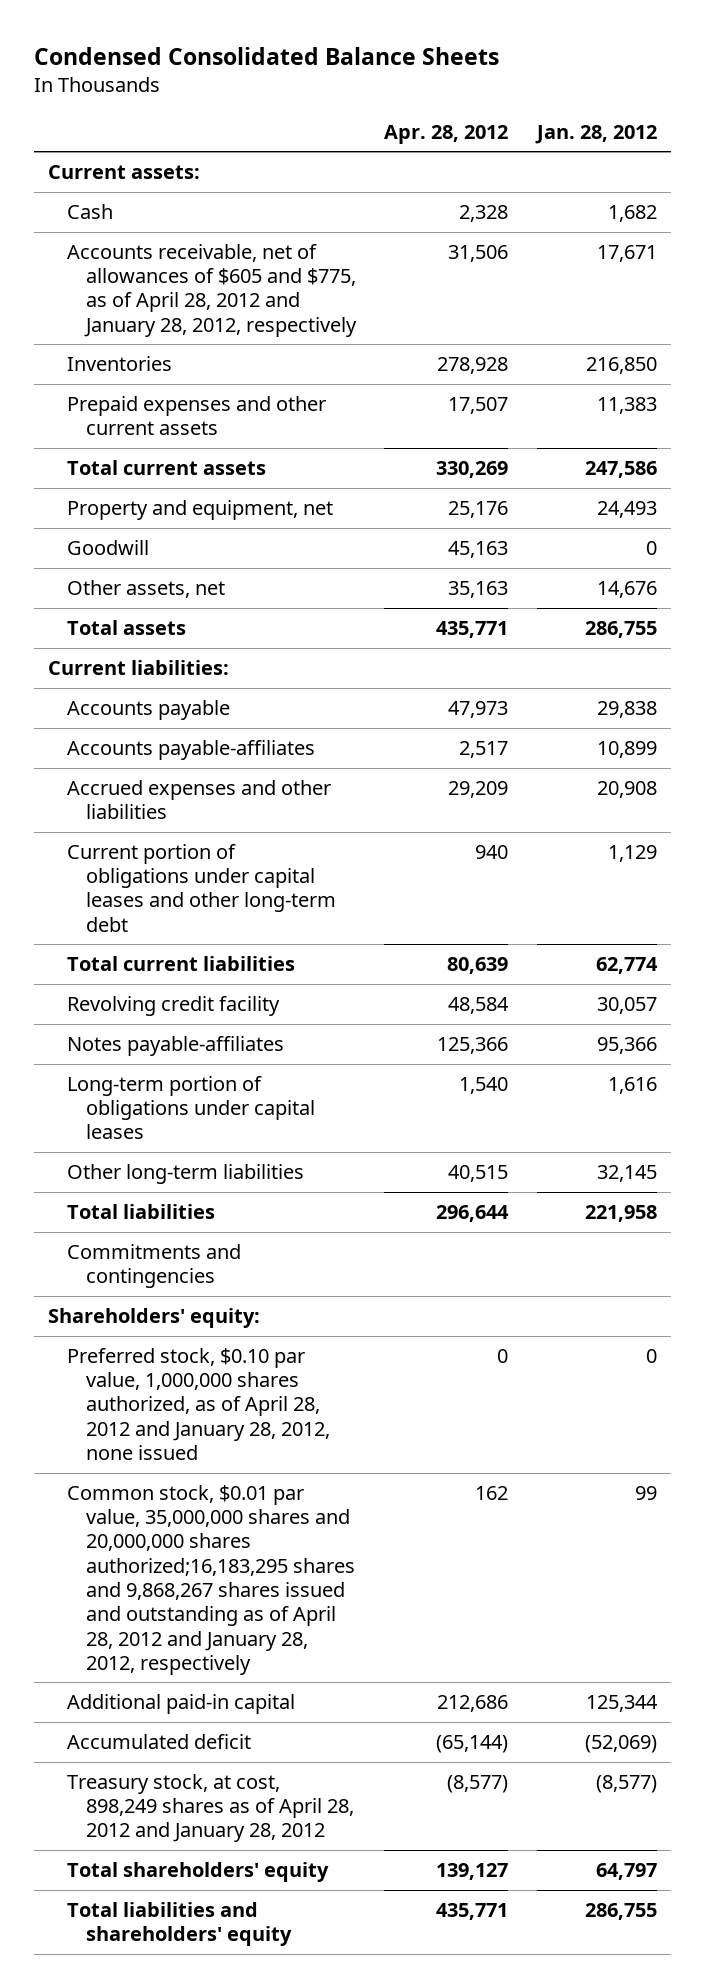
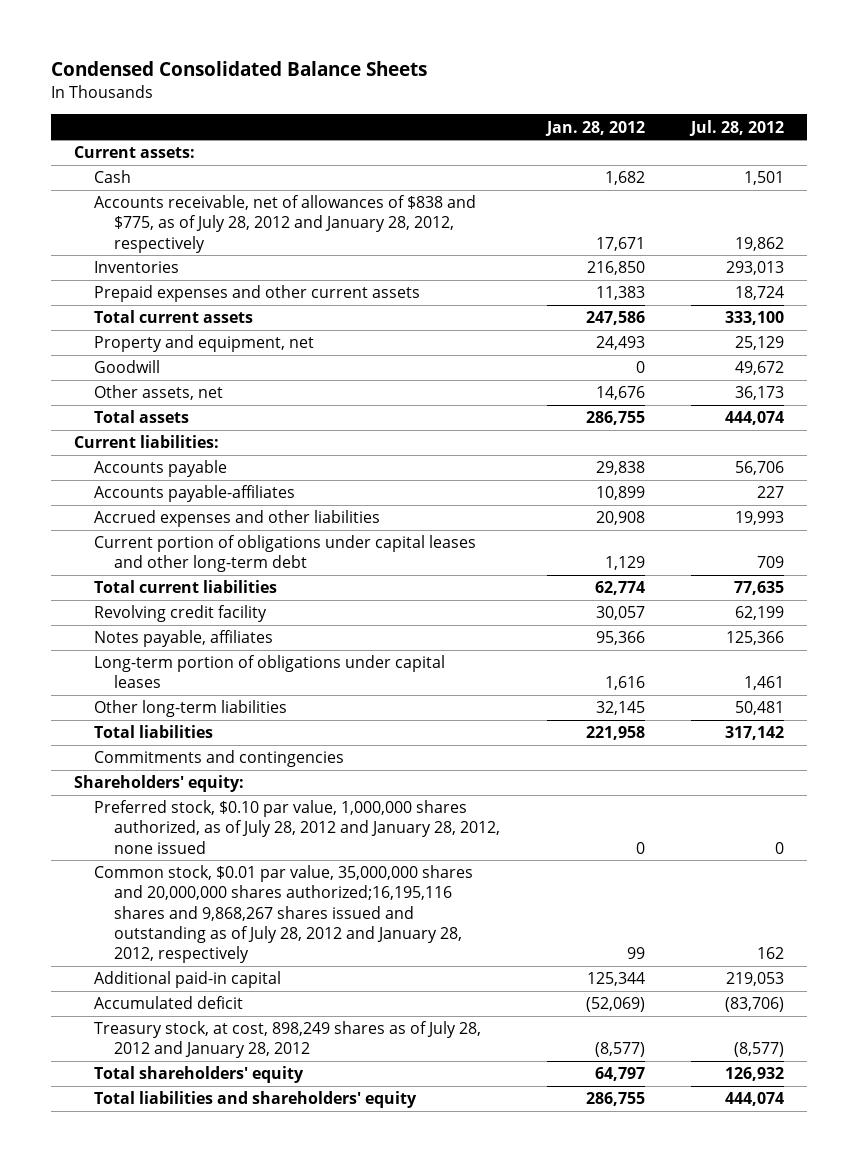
[384,124,509,144] Apr. 28, 2012 -> none
none -> [688,119,784,136] Jul. 28, 2012
[66,243,357,337] Accounts receivable, net of allowances of $605 and $775, as of April 28, 2012 and January 28, 2012, respectively -> [94,195,477,253] Accounts receivable, net of allowances of $838 and $775, as of July 28, 2012 and January 28, 2012, respectively
[66,1035,284,1056] Notes payable-affiliates -> [94,630,274,648] Notes payable, affiliates
[66,1347,330,1461] Preferred stock, $0.10 par value, 1,000,000 shares authorized, as of April 28, 2012 and January 28, 2012, none issued -> [94,800,501,854] Preferred stock, $0.10 par value, 1,000,000 shares authorized, as of July 28, 2012 and January 28, 2012, none issued
[66,1484,355,1675] Common stock, $0.01 par value, 35,000,000 shares and 20,000,000 shares authorized;16,183,295 shares and 9,868,267 shares issued and outstanding as of April 28, 2012 and January 28, 2012, respectively -> [94,865,474,963] Common stock, $0.01 par value, 35,000,000 shares and 20,000,000 shares authorized;16,195,116 shares and 9,868,267 shares issued and outstanding as of July 28, 2012 and January 28, 2012, respectively
[66,1773,354,1843] Treasury stock, at cost, 898,249 shares as of April 28, 2012 and January 28, 2012 -> [94,1021,482,1059] Treasury stock, at cost, 898,249 shares as of July 28, 2012 and January 28, 2012

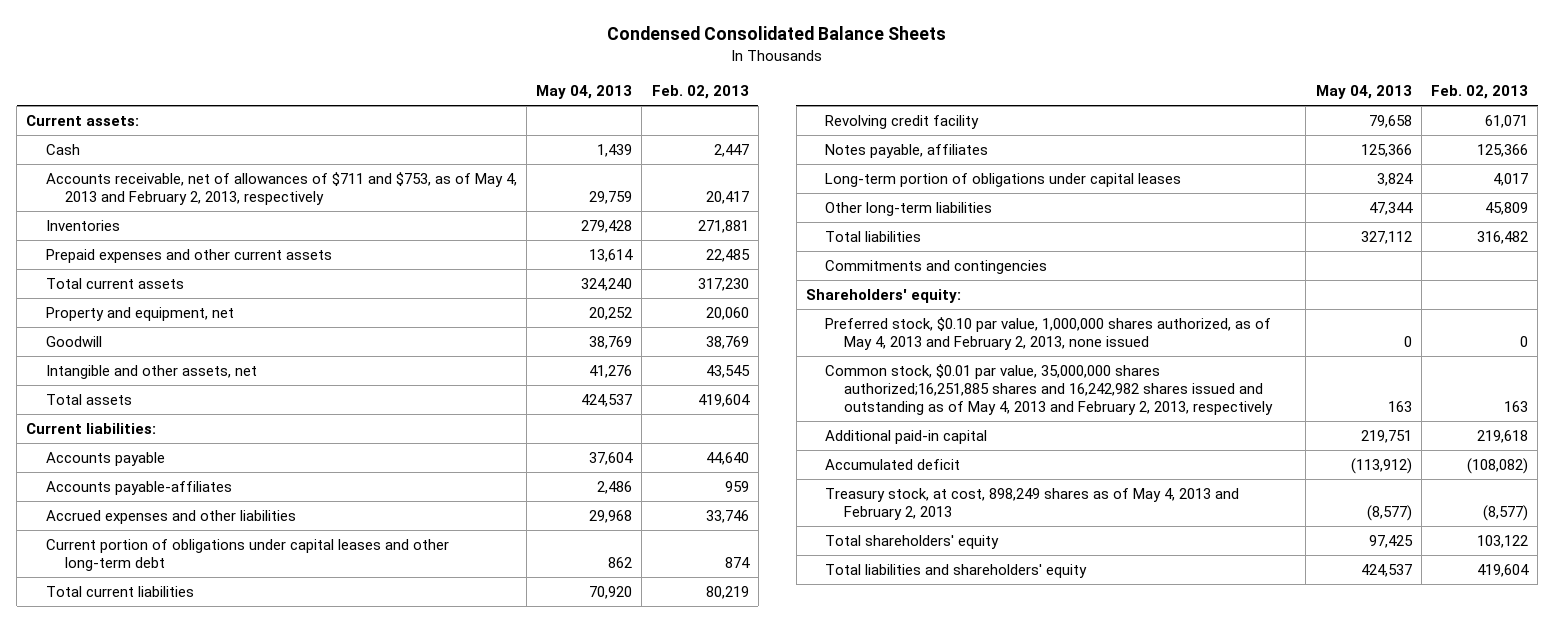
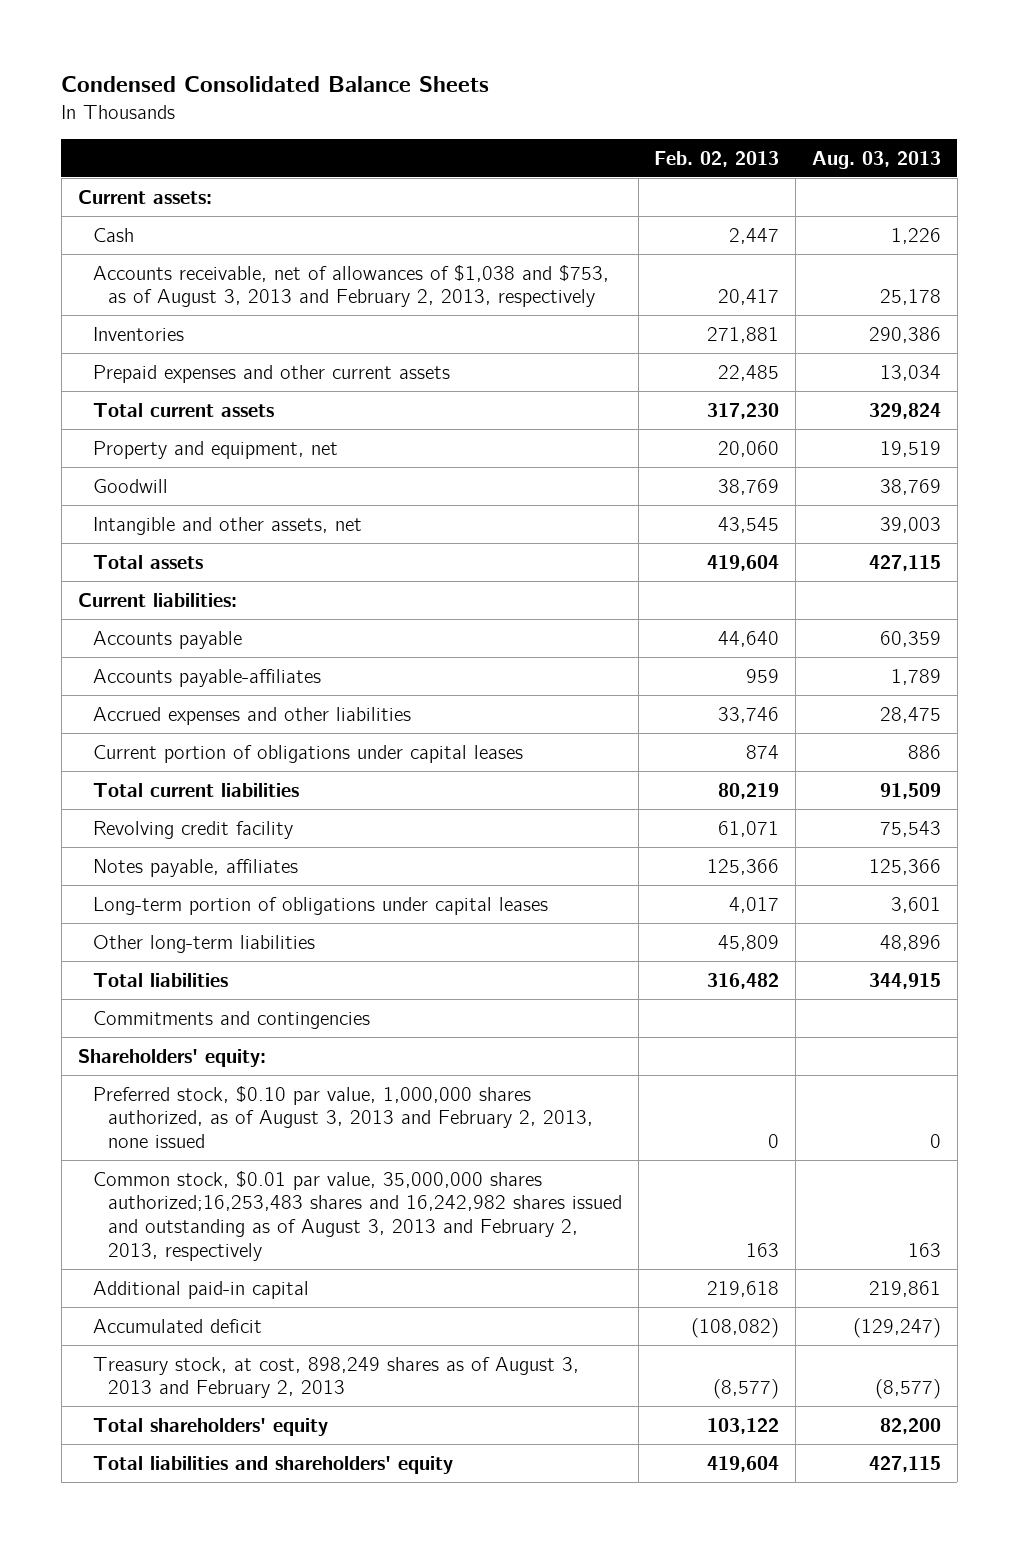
[536,84,633,99] May 04, 2013 -> none
none -> [811,150,941,169] Aug. 03, 2013
[45,172,517,205] Accounts receivable, net of allowances of $711 and $753, as of May 4, 2013 and February 2, 2013, respectively -> [92,264,609,308] Accounts receivable, net of allowances of $1,038 and $753, as of August 3, 2013 and February 2, 2013, respectively
[45,539,449,571] Current portion of obligations under capital leases and other long-term debt -> [92,744,523,763] Current portion of obligations under capital leases
[825,317,1272,350] Preferred stock, $0.10 par value, 1,000,000 shares authorized, as of May 4, 2013 and February 2, 2013, none issued -> [92,1085,594,1149] Preferred stock, $0.10 par value, 1,000,000 shares authorized, as of August 3, 2013 and February 2, 2013, none issued
[825,364,1274,415] Common stock, $0.01 par value, 35,000,000 shares authorized;16,251,885 shares and 16,242,982 shares issued and outstanding as of May 4, 2013 and February 2, 2013, respectively -> [92,1170,623,1261] Common stock, $0.01 par value, 35,000,000 shares authorized;16,253,483 shares and 16,242,982 shares issued and outstanding as of August 3, 2013 and February 2, 2013, respectively
[825,488,1240,520] Treasury stock, at cost, 898,249 shares as of May 4, 2013 and February 2, 2013 -> [92,1356,579,1399] Treasury stock, at cost, 898,249 shares as of August 3, 2013 and February 2, 2013

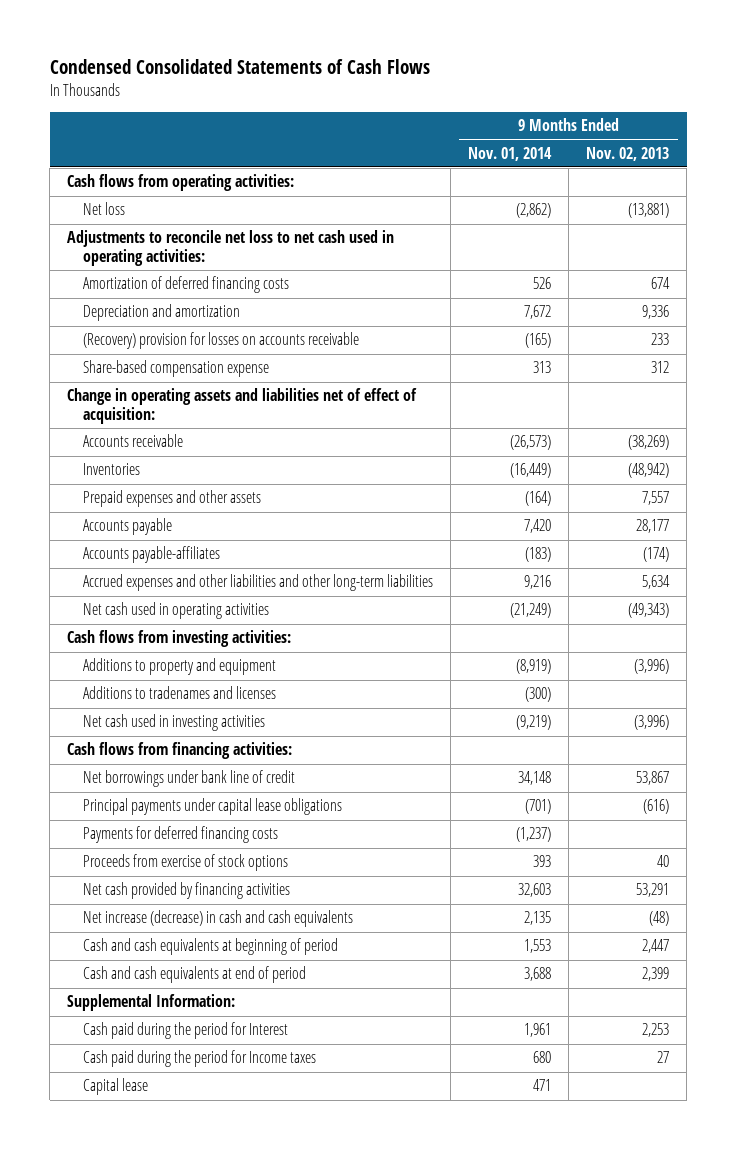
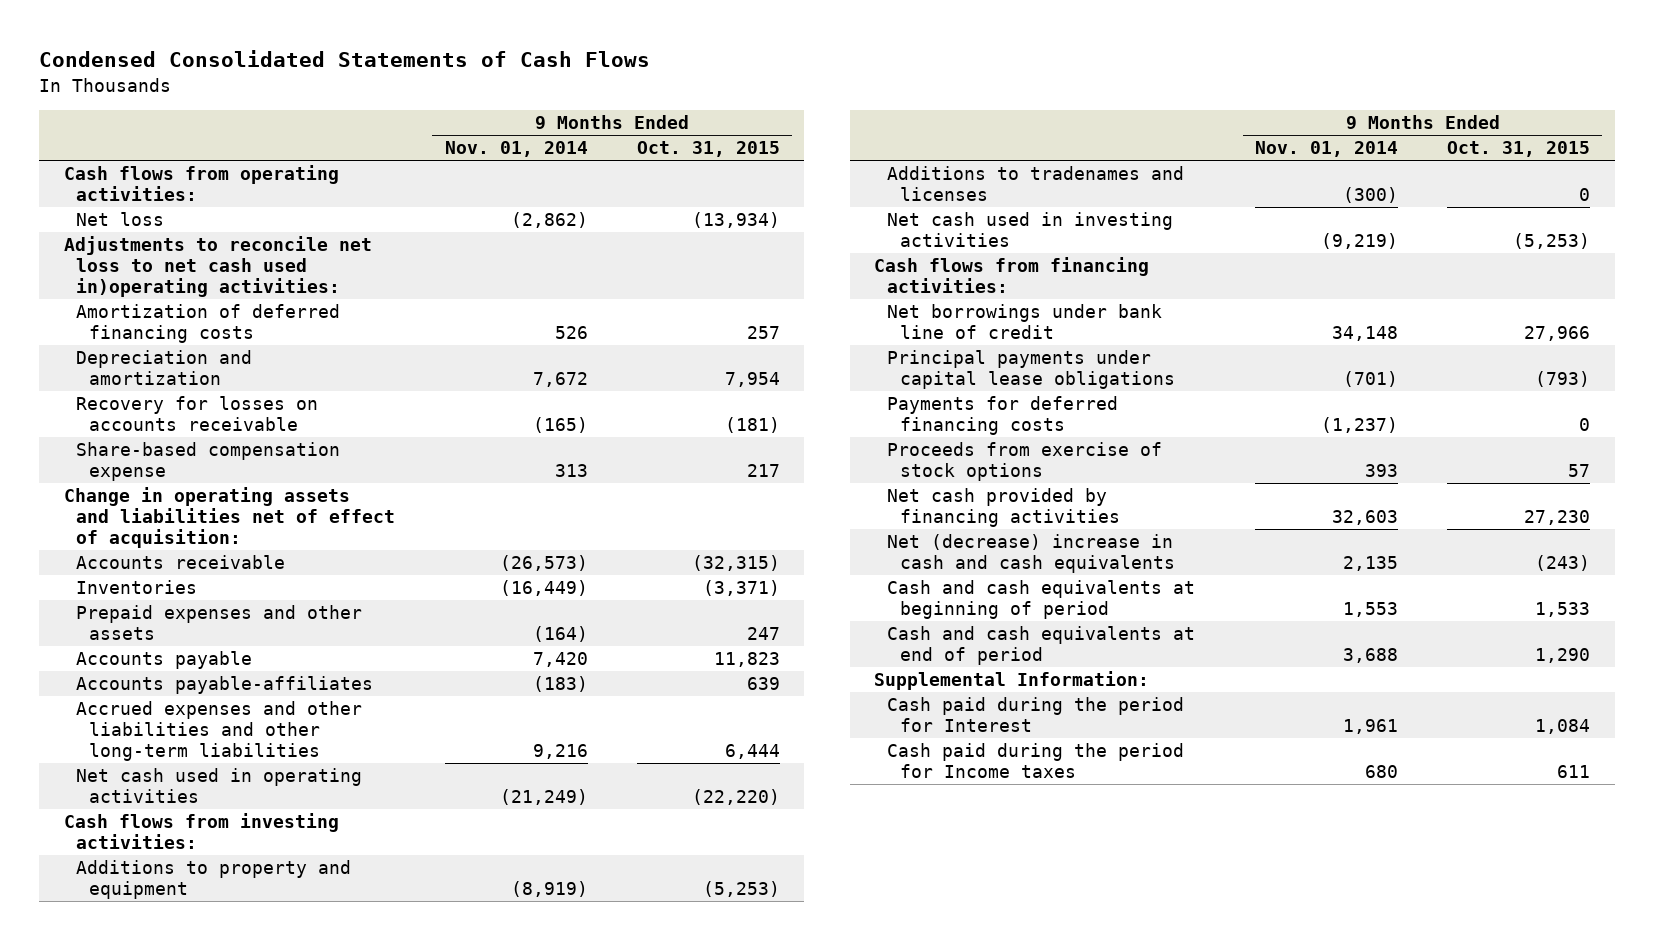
[586,146,670,161] Nov. 02, 2013 -> none
none -> [636,141,780,158] Oct. 31, 2015
[67,230,395,266] Adjustments to reconcile net loss to net cash used in operating activities: -> [63,236,372,297] Adjustments to reconcile net loss to net cash used in)operating activities:
[82,332,359,350] (Recovery) provision for losses on accounts receivable -> [76,396,319,432] Recovery for losses on accounts receivable
[82,910,353,928] Net increase (decrease) in cash and cash equivalents -> [886,534,1175,574] Net (decrease) increase in cash and cash equivalents
[82,1078,148,1096] Capital lease -> none

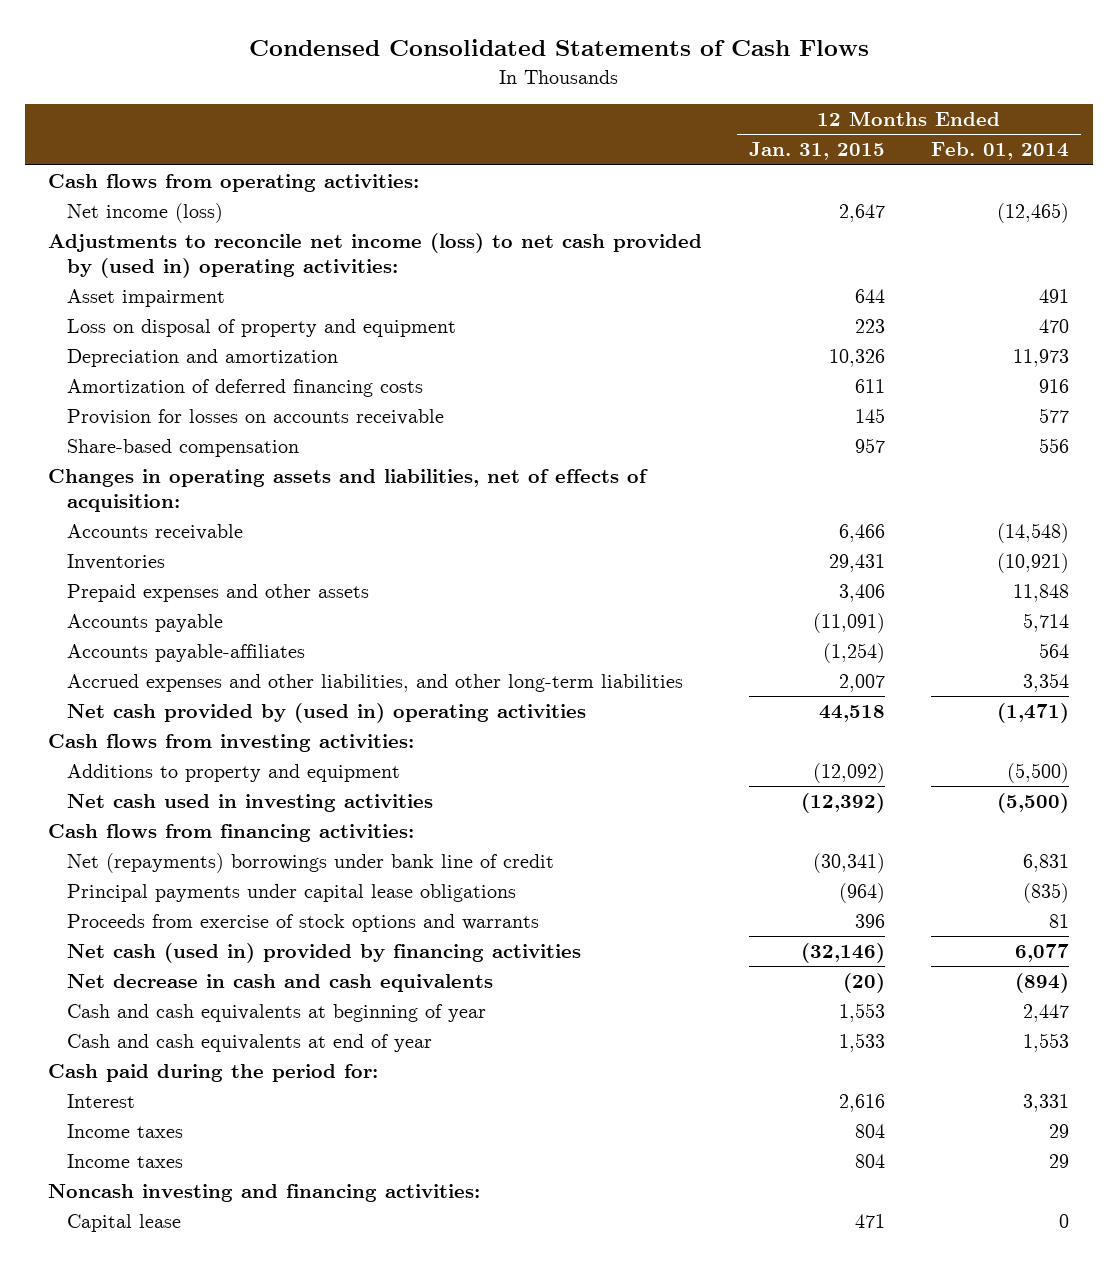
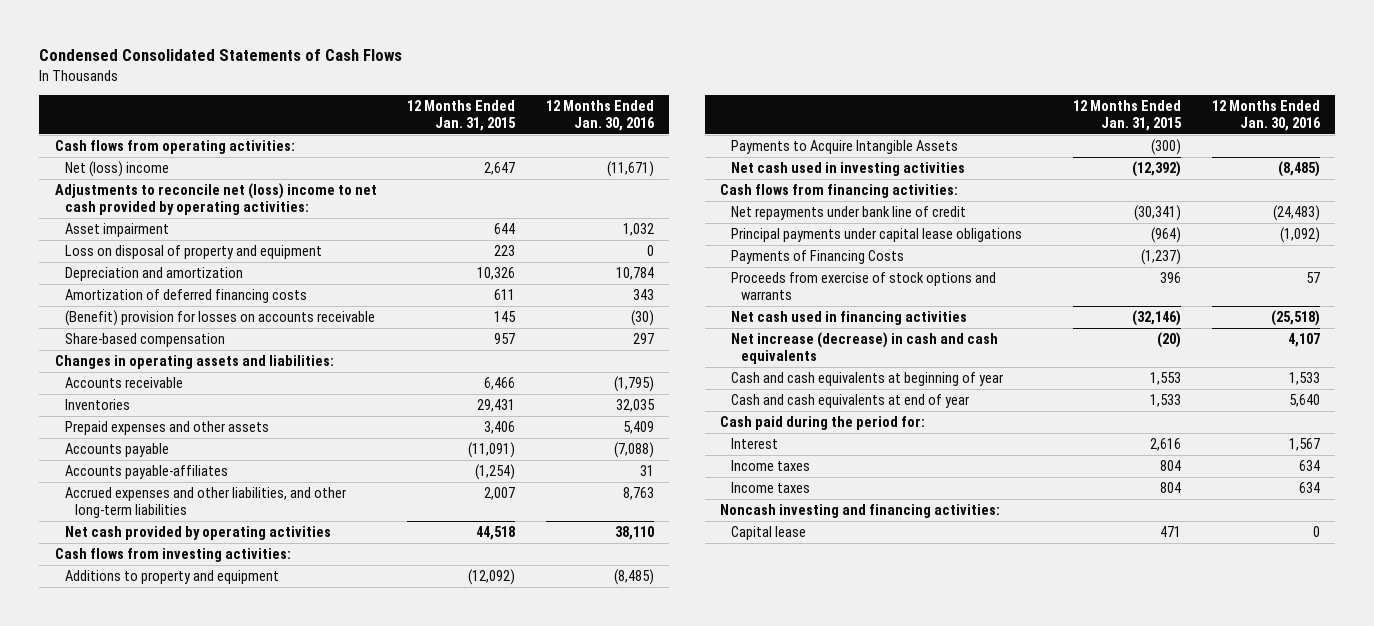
[931,142,1070,161] Feb. 01, 2014 -> none
none -> [545,100,655,132] 12 Months Ended Jan. 30, 2016
[67,203,224,224] Net income (loss) -> [64,160,169,177] Net (loss) income
[48,233,703,278] Adjustments to reconcile net income (loss) to net cash provided by (used in) operating activities: -> [54,182,377,215] Adjustments to reconcile net (loss) income to net cash provided by operating activities:
[67,409,445,426] Provision for losses on accounts receivable -> [64,309,375,326] (Benefit) provision for losses on accounts receivable
[48,469,649,512] Changes in operating assets and liabilities, net of effects of acquisition: -> [54,354,334,369] Changes in operating assets and liabilities:
[67,703,587,724] Net cash provided by (used in) operating activities -> [64,525,331,540] Net cash provided by operating activities
none -> [730,139,958,154] Payments to Acquire Intangible Assets
[67,853,555,874] Net (repayments) borrowings under bank line of credit -> [730,205,966,220] Net repayments under bank line of credit
none -> [730,249,904,264] Payments of Financing Costs
[67,943,582,964] Net cash (used in) provided by financing activities -> [730,310,967,325] Net cash used in financing activities
[67,974,494,993] Net decrease in cash and cash equivalents -> [730,331,998,364] Net increase (decrease) in cash and cash equivalents

